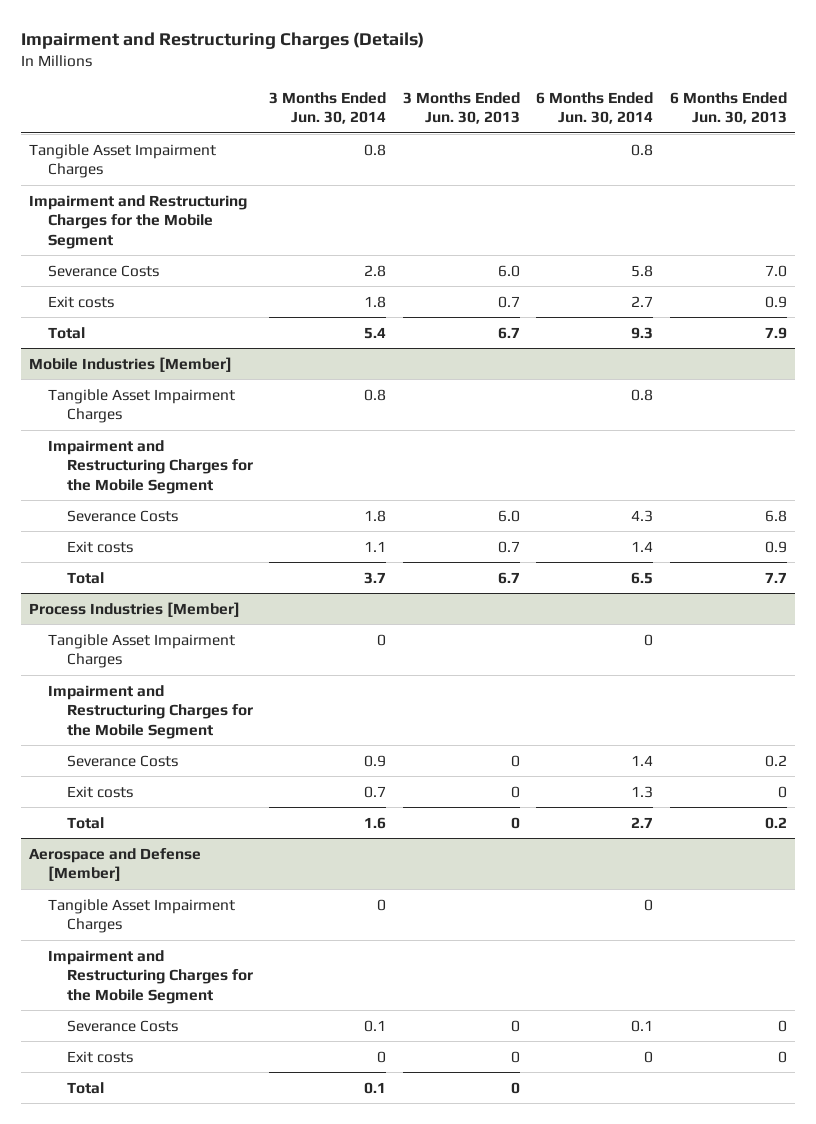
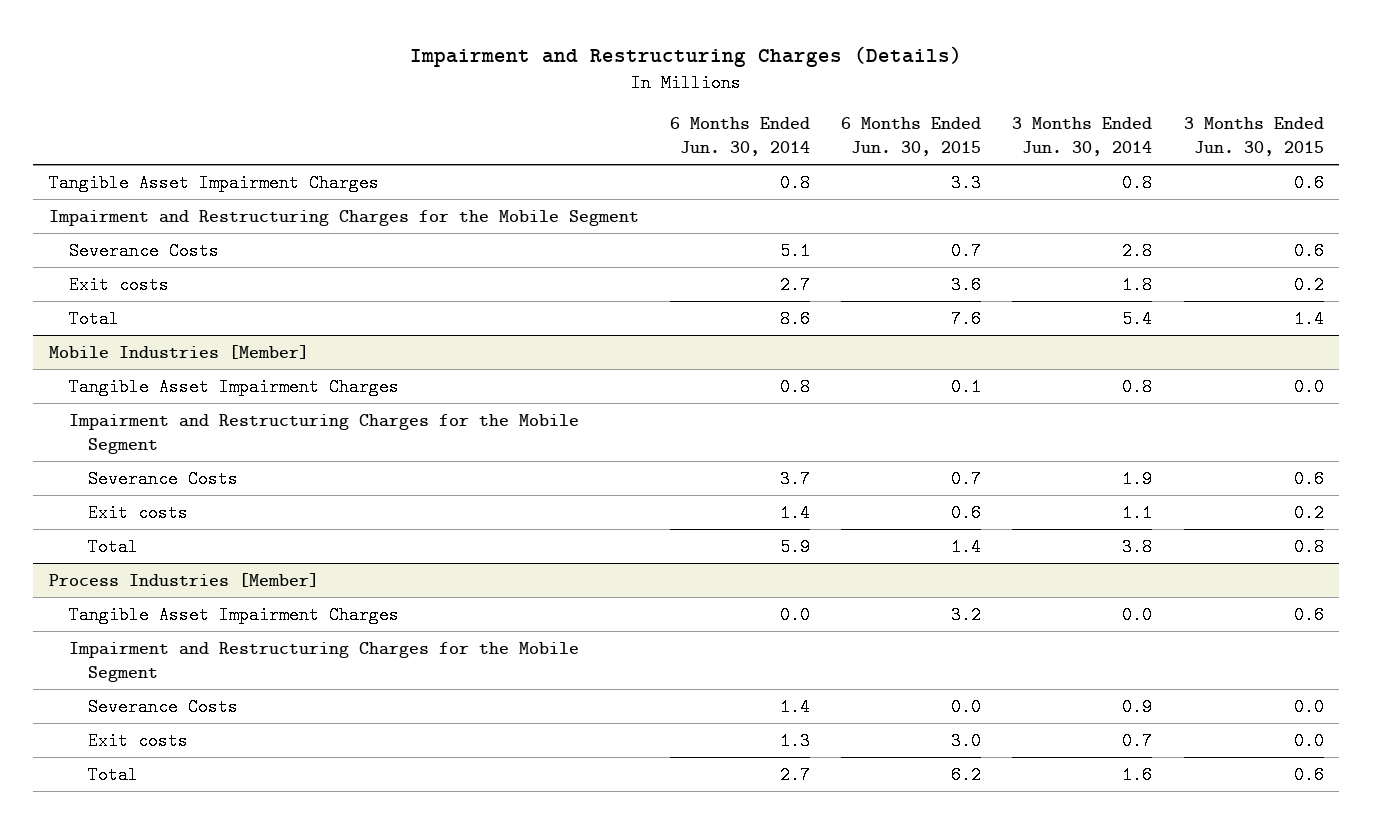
[402,91,520,125] 3 Months Ended Jun. 30, 2013 -> none
[669,91,787,125] 6 Months Ended Jun. 30, 2013 -> none
none -> [841,117,982,156] 6 Months Ended Jun. 30, 2015
none -> [1183,117,1324,156] 3 Months Ended Jun. 30, 2015
[631,264,654,277] 5.8 -> [780,241,811,260] 5.1
[631,326,654,339] 9.3 -> [780,309,811,328] 8.6
[364,509,387,522] 1.8 -> [1122,469,1153,488] 1.9
[631,509,654,522] 4.3 -> [780,469,811,488] 3.7
[364,571,387,584] 3.7 -> [1122,537,1153,556] 3.8
[631,571,654,584] 6.5 -> [780,537,811,556] 5.9
[377,633,387,646] 0 -> [1122,605,1153,624] 0.0
[644,633,654,646] 0 -> [780,605,811,624] 0.0
[28,847,201,882] Aerospace and Defense [Member] -> none
[48,898,236,934] Tangible Asset Impairment Charges -> none
[48,949,254,1004] Impairment and Restructuring Charges for the Mobile Segment -> none
[67,1019,179,1032] Severance Costs -> none
[67,1050,134,1063] Exit costs -> none
[67,1081,105,1094] Total -> none

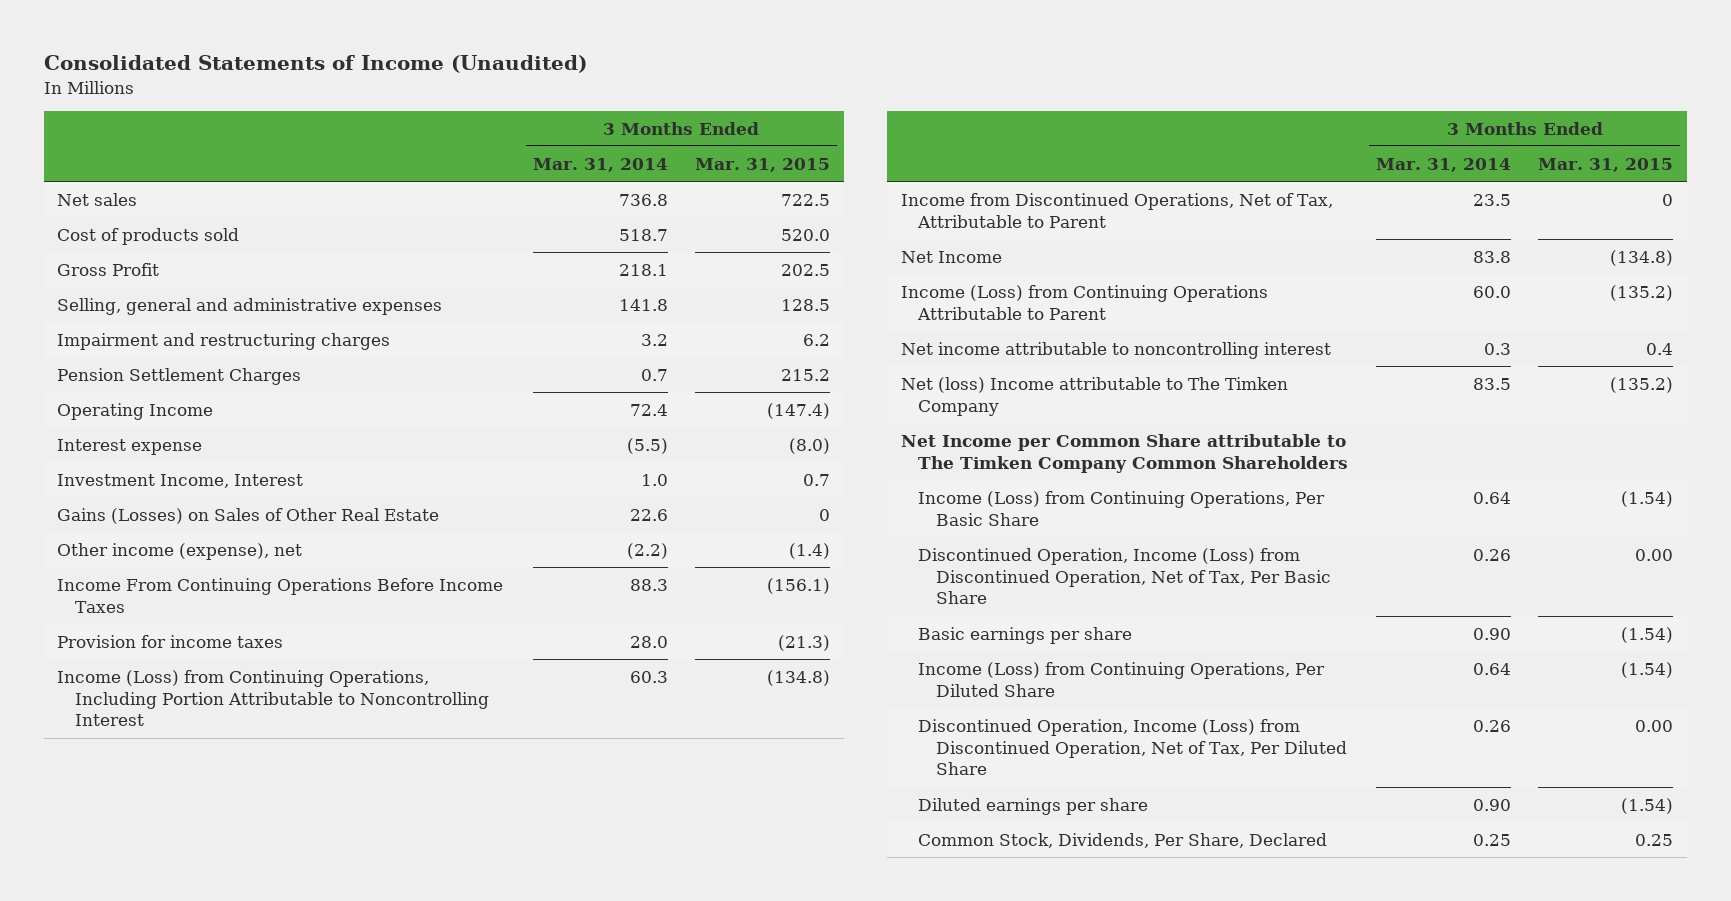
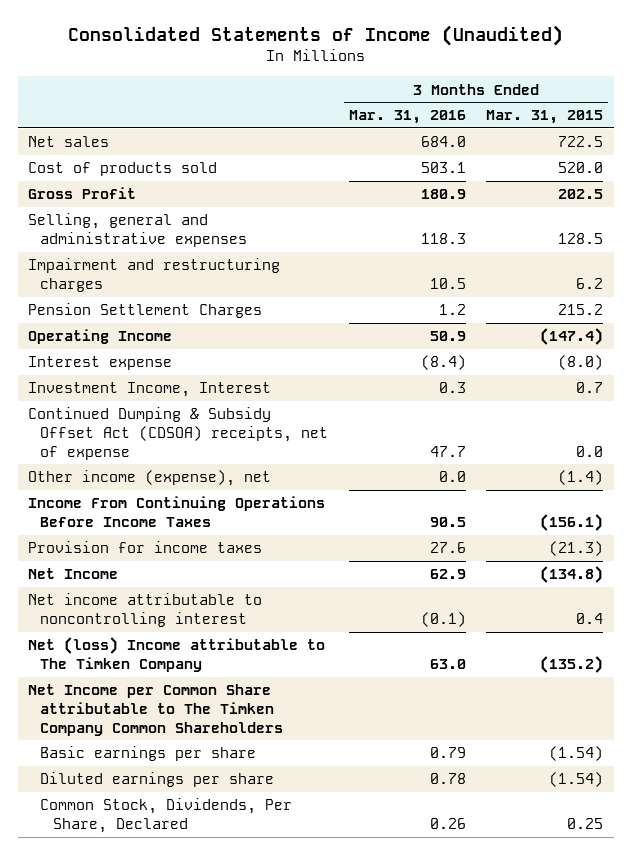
[532,157,668,172] Mar. 31, 2014 -> none
none -> [348,110,466,125] Mar. 31, 2016
[57,507,440,524] Gains (Losses) on Sales of Other Real Estate -> none
none -> [27,407,329,460] Continued Dumping & Subsidy Offset Act (CDSOA) receipts, net of expense
[57,669,490,727] Income (Loss) from Continuing Operations, Including Portion Attributable to Noncontrolling Interest -> none
[900,192,1333,228] Income from Discontinued Operations, Net of Tax, Attributable to Parent -> none
[900,284,1268,320] Income (Loss) from Continuing Operations Attributable to Parent -> none
[918,490,1326,526] Income (Loss) from Continuing Operations, Per Basic Share -> none
[918,547,1331,605] Discontinued Operation, Income (Loss) from Discontinued Operation, Net of Tax, Per Basic Share -> none
[918,661,1326,697] Income (Loss) from Continuing Operations, Per Diluted Share -> none
[918,718,1347,776] Discontinued Operation, Income (Loss) from Discontinued Operation, Net of Tax, Per Diluted Share -> none

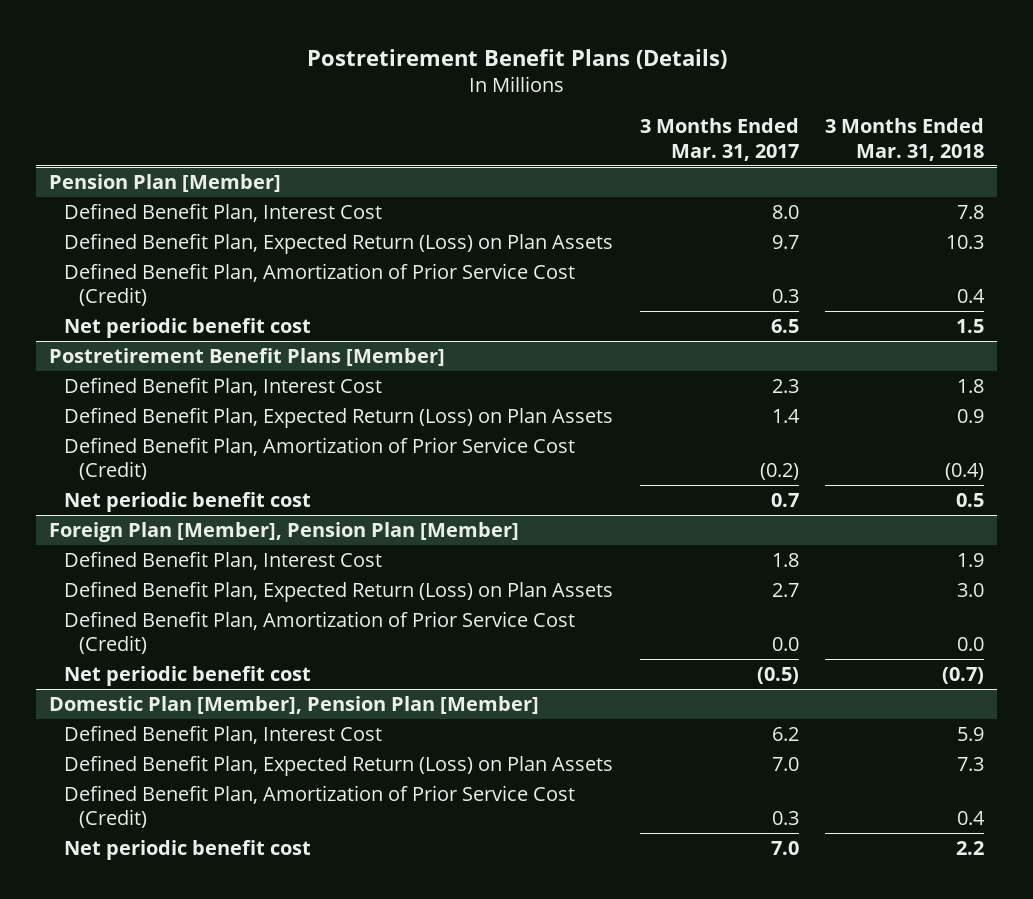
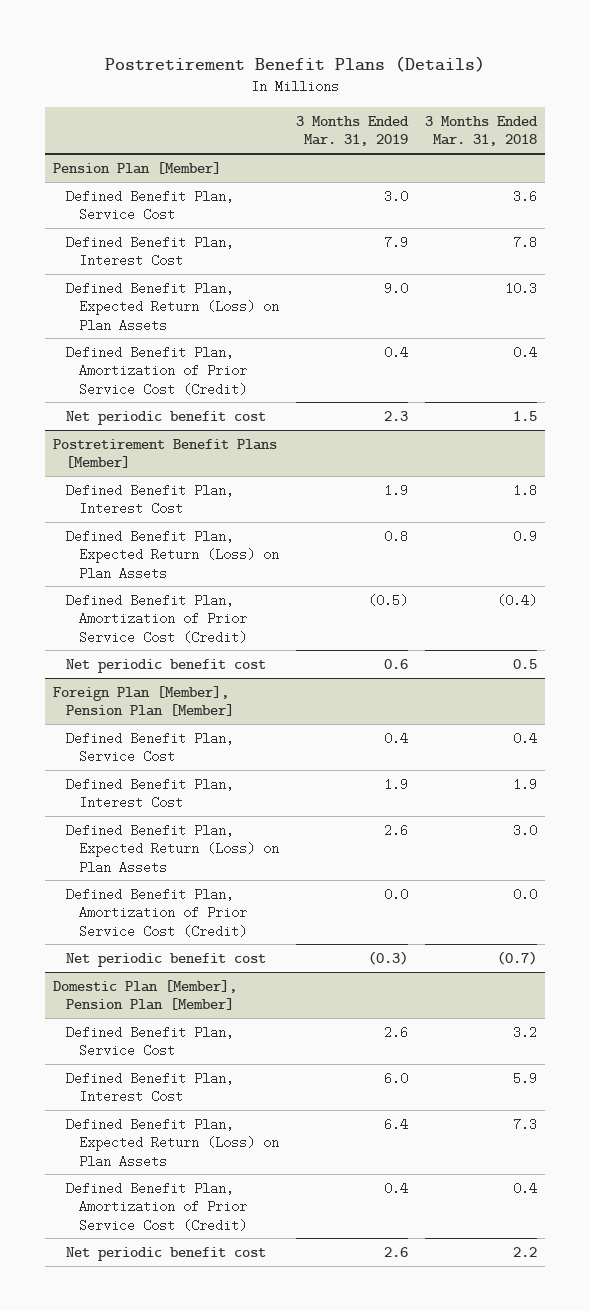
[639,118,799,161] 3 Months Ended Mar. 31, 2017 -> none
none -> [296,115,410,147] 3 Months Ended Mar. 31, 2019
none -> [66,189,235,222] Defined Benefit Plan, Service Cost
none -> [66,731,235,764] Defined Benefit Plan, Service Cost
none -> [66,1025,235,1058] Defined Benefit Plan, Service Cost

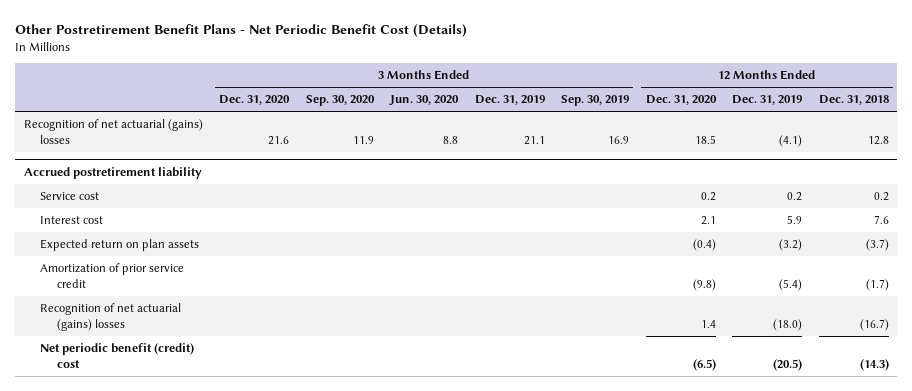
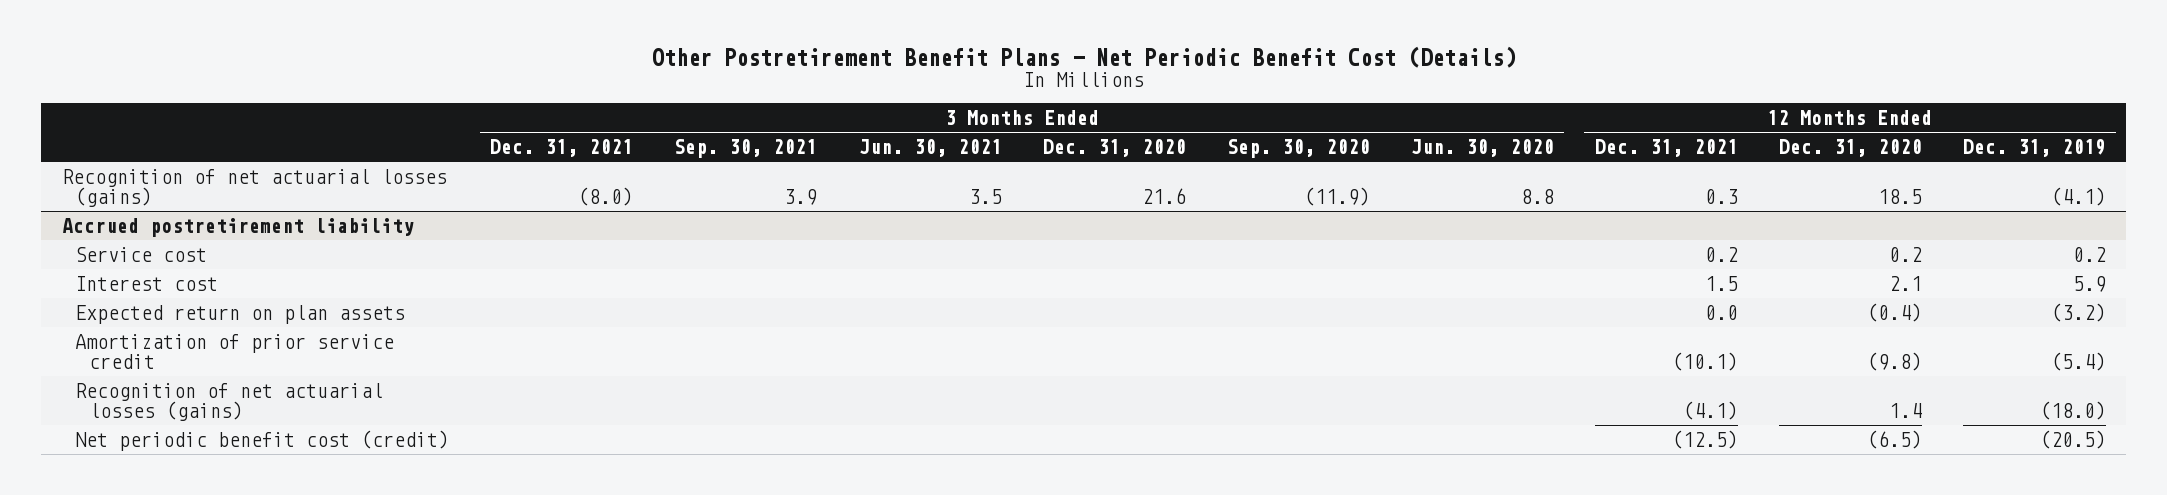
[474,95,545,106] Dec. 31, 2019 -> none
[561,95,630,107] Sep. 30, 2019 -> none
[818,95,889,106] Dec. 31, 2018 -> none
none -> [490,139,634,158] Dec. 31, 2021
none -> [674,139,818,159] Sep. 30, 2021
none -> [858,139,1002,158] Jun. 30, 2021
none -> [1594,139,1738,158] Dec. 31, 2021
[23,118,203,144] Recognition of net actuarial (gains) losses -> [61,168,447,208] Recognition of net actuarial losses (gains)
[352,135,374,144] 11.9 -> [1303,187,1370,207] (11.9)
[40,302,182,331] Recognition of net actuarial (gains) losses -> [75,382,384,422] Recognition of net actuarial losses (gains)
[40,342,195,368] Net periodic benefit (credit) cost -> [75,429,450,451] Net periodic benefit cost (credit)

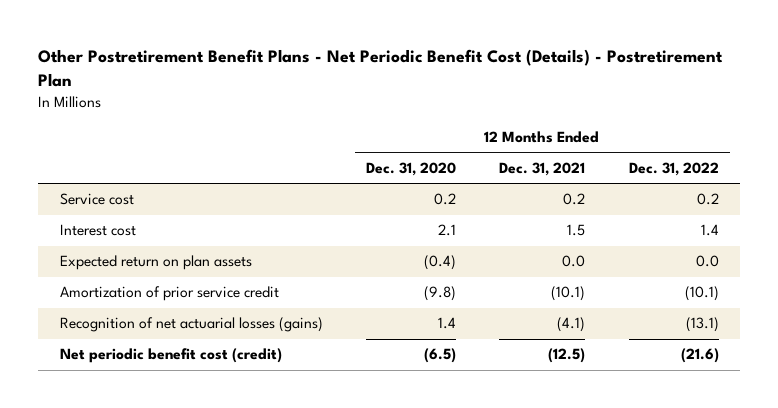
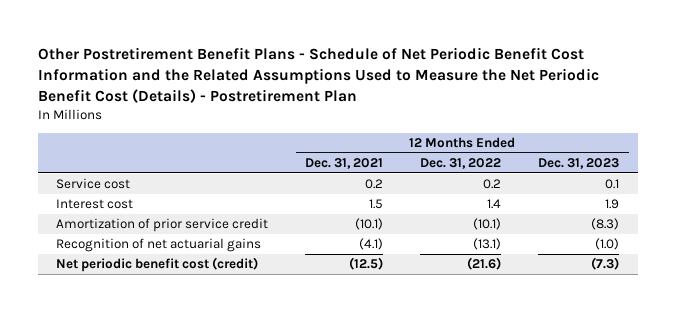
[37,48,723,87] Other Postretirement Benefit Plans - Net Periodic Benefit Cost (Details) - Postretirement Plan -> [37,46,599,103] Other Postretirement Benefit Plans - Schedule of Net Periodic Benefit Cost Information and the Related Assumptions Used to Measure the Net Periodic Benefit Cost (Details) - Postretirement Plan
[365,161,456,176] Dec. 31, 2020 -> none
none -> [538,158,620,170] Dec. 31, 2023
[59,255,252,271] Expected return on plan assets -> none
[59,317,323,333] Recognition of net actuarial losses (gains) -> [56,238,262,253] Recognition of net actuarial gains

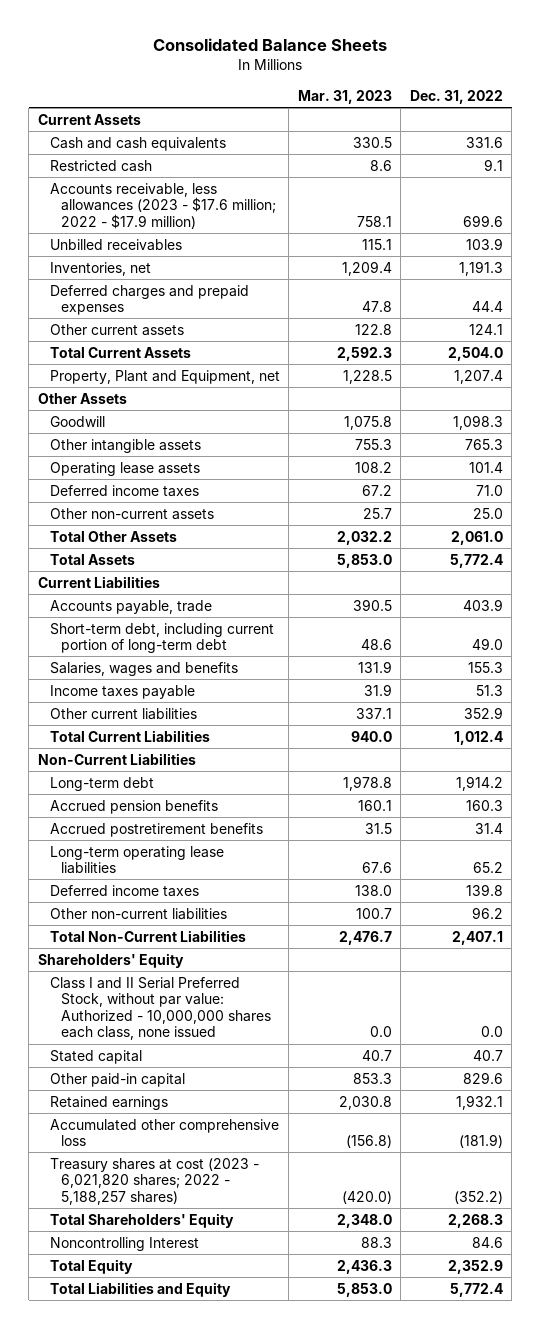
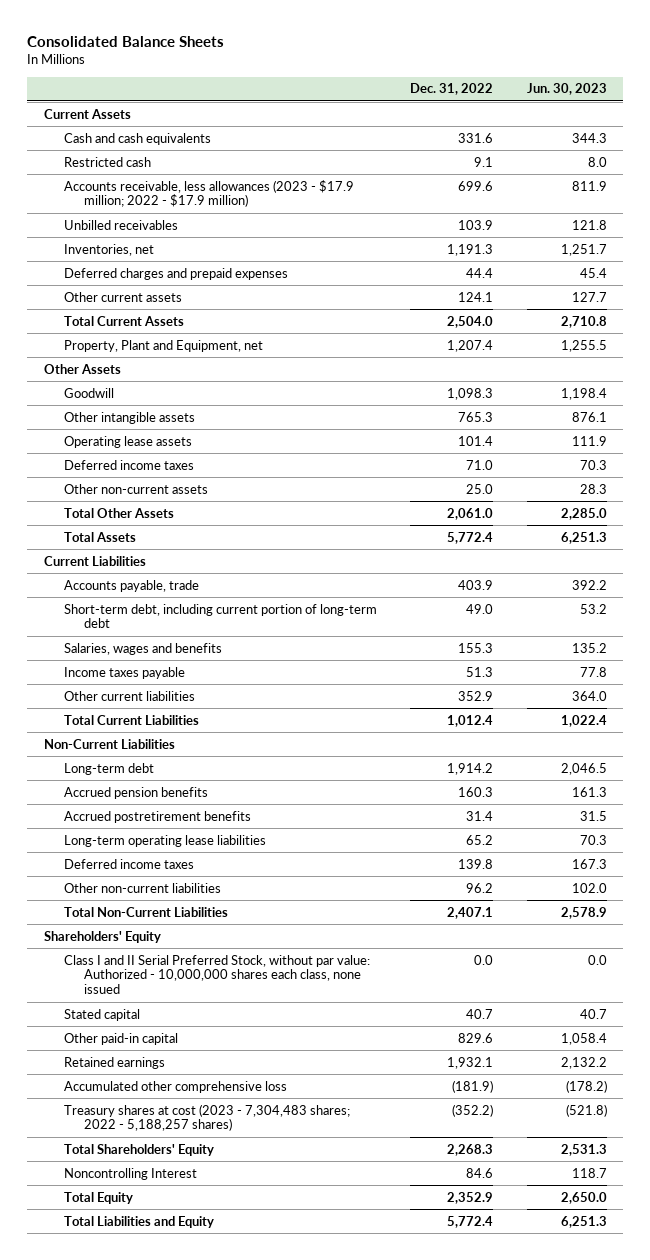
[297,89,392,104] Mar. 31, 2023 -> none
none -> [526,83,607,96] Jun. 30, 2023
[49,182,277,229] Accounts receivable, less allowances (2023 - $17.6 million; 2022 - $17.9 million) -> [63,179,354,208] Accounts receivable, less allowances (2023 - $17.9 million; 2022 - $17.9 million)
[49,1157,259,1205] Treasury shares at cost (2023 - 6,021,820 shares; 2022 - 5,188,257 shares) -> [63,1103,350,1132] Treasury shares at cost (2023 - 7,304,483 shares; 2022 - 5,188,257 shares)

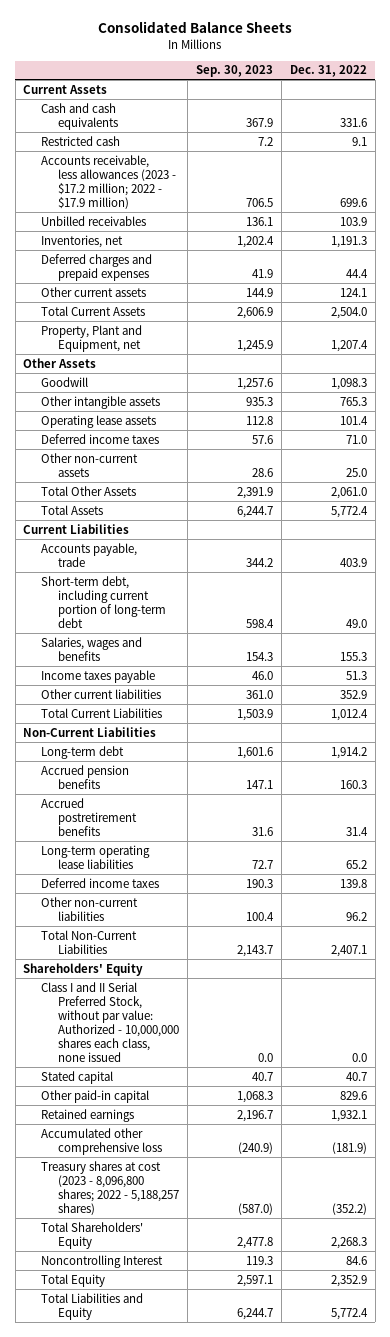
[526,83,607,96] Jun. 30, 2023 -> none
none -> [196,65,274,78] Sep. 30, 2023
[63,179,354,208] Accounts receivable, less allowances (2023 - $17.9 million; 2022 - $17.9 million) -> [40,154,177,209] Accounts receivable, less allowances (2023 - $17.2 million; 2022 - $17.9 million)
[63,1103,350,1132] Treasury shares at cost (2023 - 7,304,483 shares; 2022 - 5,188,257 shares) -> [40,1160,180,1215] Treasury shares at cost (2023 - 8,096,800 shares; 2022 - 5,188,257 shares)

